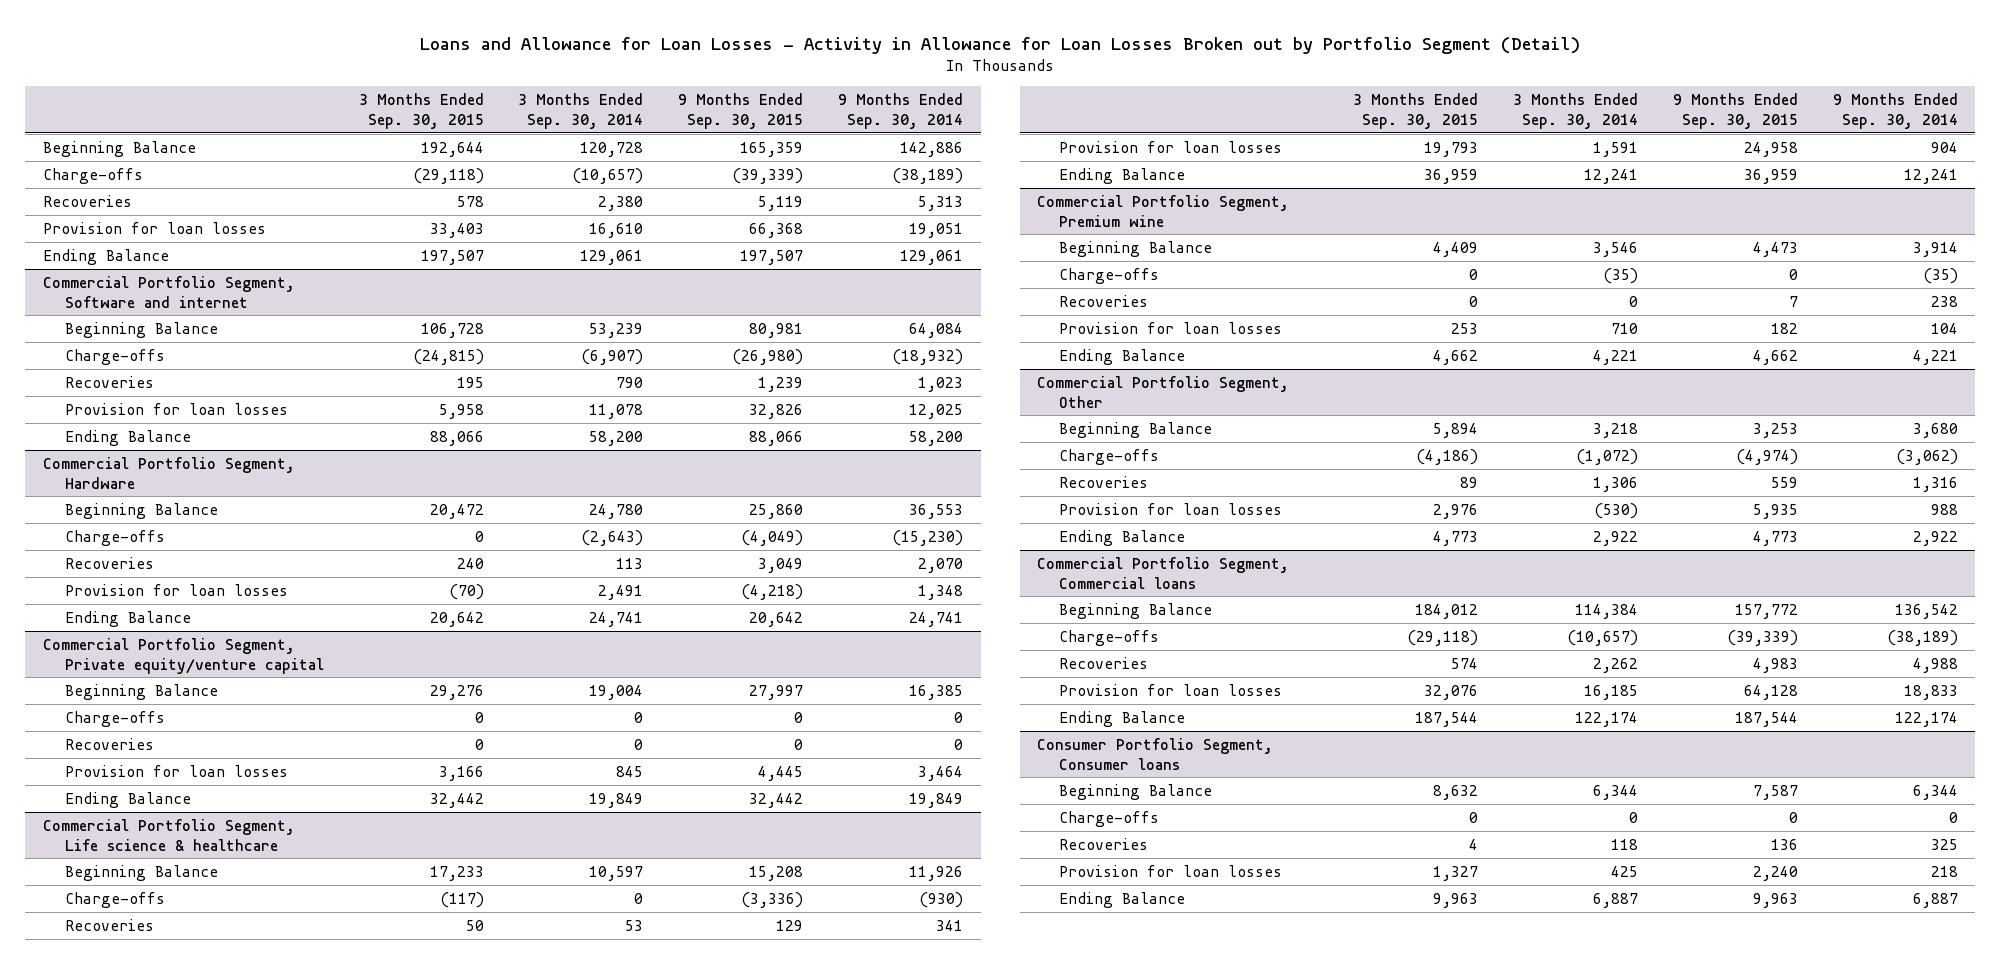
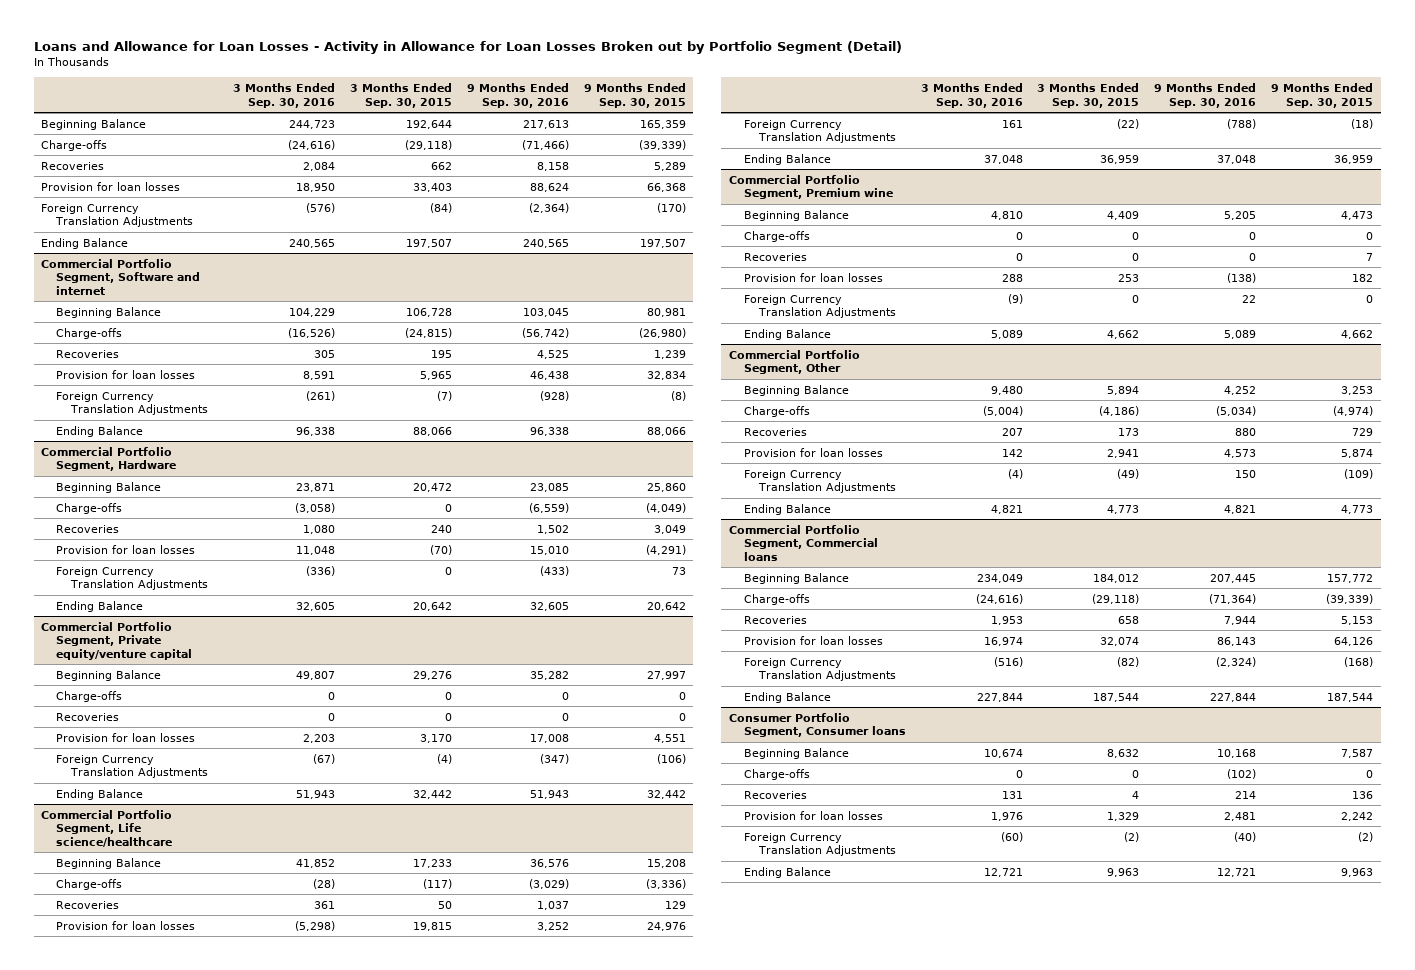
[518,92,644,129] 3 Months Ended Sep. 30, 2014 -> none
[838,92,964,129] 9 Months Ended Sep. 30, 2014 -> none
none -> [233,82,336,108] 3 Months Ended Sep. 30, 2016
none -> [467,82,570,108] 9 Months Ended Sep. 30, 2016
[456,195,484,207] 578 -> [431,161,453,170] 662
[758,195,804,211] 5,119 -> [654,161,687,171] 5,289
none -> [41,203,194,228] Foreign Currency Translation Adjustments
[438,403,484,419] 5,958 -> [420,370,453,380] 5,965
[749,403,804,419] 32,826 -> [647,370,687,380] 32,834
none -> [56,391,209,416] Foreign Currency Translation Adjustments
[741,583,804,600] (4,218) -> [646,544,687,555] (4,291)
none -> [56,566,209,591] Foreign Currency Translation Adjustments
[438,765,484,781] 3,166 -> [420,733,453,743] 3,170
[758,765,804,781] 4,445 -> [654,733,687,743] 4,551
none -> [56,754,209,779] Foreign Currency Translation Adjustments
[42,818,295,851] Commercial Portfolio Segment, Life science & healthcare -> [41,809,173,847] Commercial Portfolio Segment, Life science/healthcare
[1423,141,1478,157] 19,793 -> [413,921,453,931] 19,815
[1743,141,1798,157] 24,958 -> [647,921,687,931] 24,976
none -> [743,119,896,144] Foreign Currency Translation Adjustments
none -> [743,294,896,319] Foreign Currency Translation Adjustments
[1459,476,1478,488] 89 -> [1118,427,1140,436] 173
[1770,476,1798,488] 559 -> [1352,427,1374,436] 729
[1432,503,1478,519] 2,976 -> [1107,448,1140,458] 2,941
[1752,503,1798,519] 5,935 -> [1341,448,1374,458] 5,874
none -> [743,469,896,494] Foreign Currency Translation Adjustments
[1450,657,1478,669] 574 -> [1118,615,1140,624] 658
[1752,657,1798,673] 4,983 -> [1341,615,1374,625] 5,153
[1423,684,1478,700] 32,076 -> [1100,636,1140,646] 32,074
[1743,684,1798,700] 64,128 -> [1334,636,1374,646] 64,126
none -> [743,657,896,682] Foreign Currency Translation Adjustments
[1432,865,1478,881] 1,327 -> [1107,811,1140,821] 1,329
[1752,865,1798,881] 2,240 -> [1341,811,1374,821] 2,242
none -> [743,832,896,857] Foreign Currency Translation Adjustments

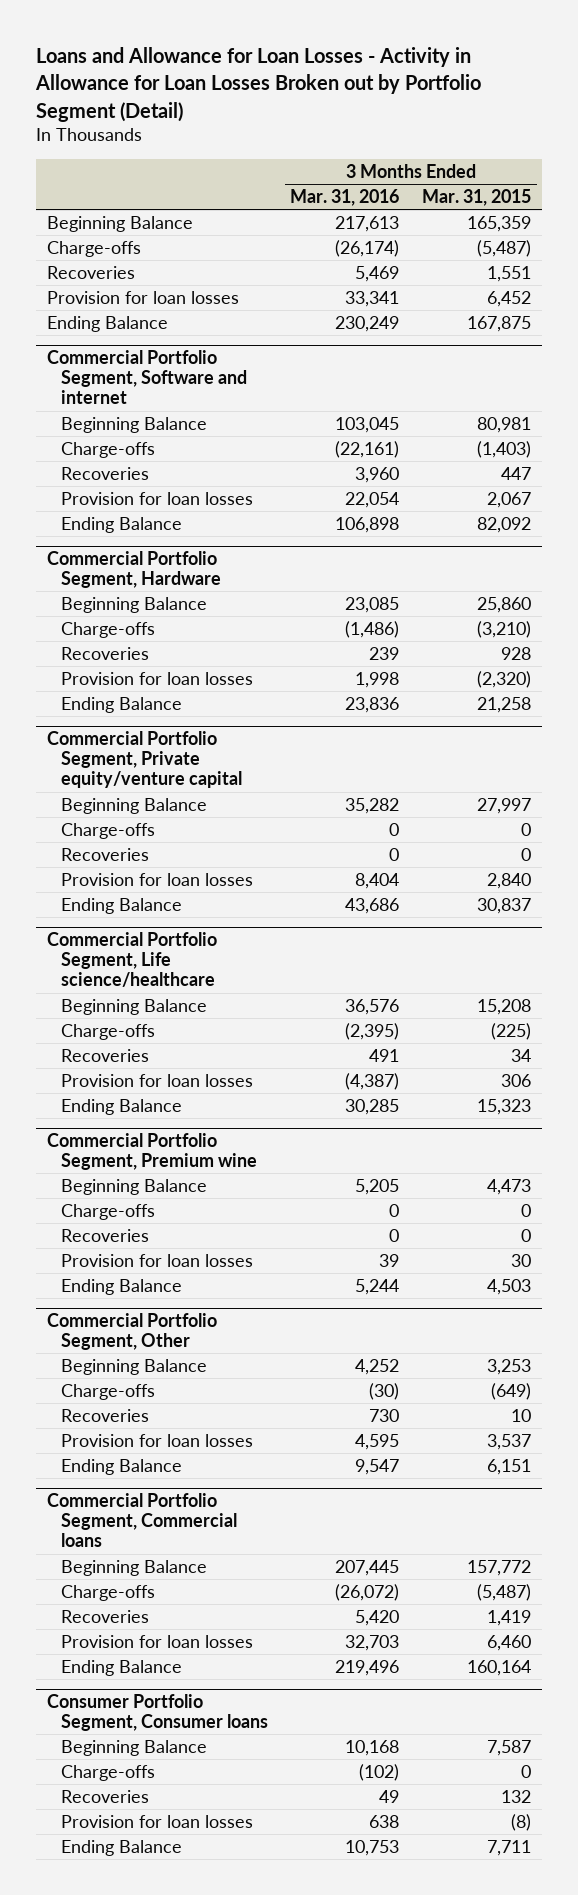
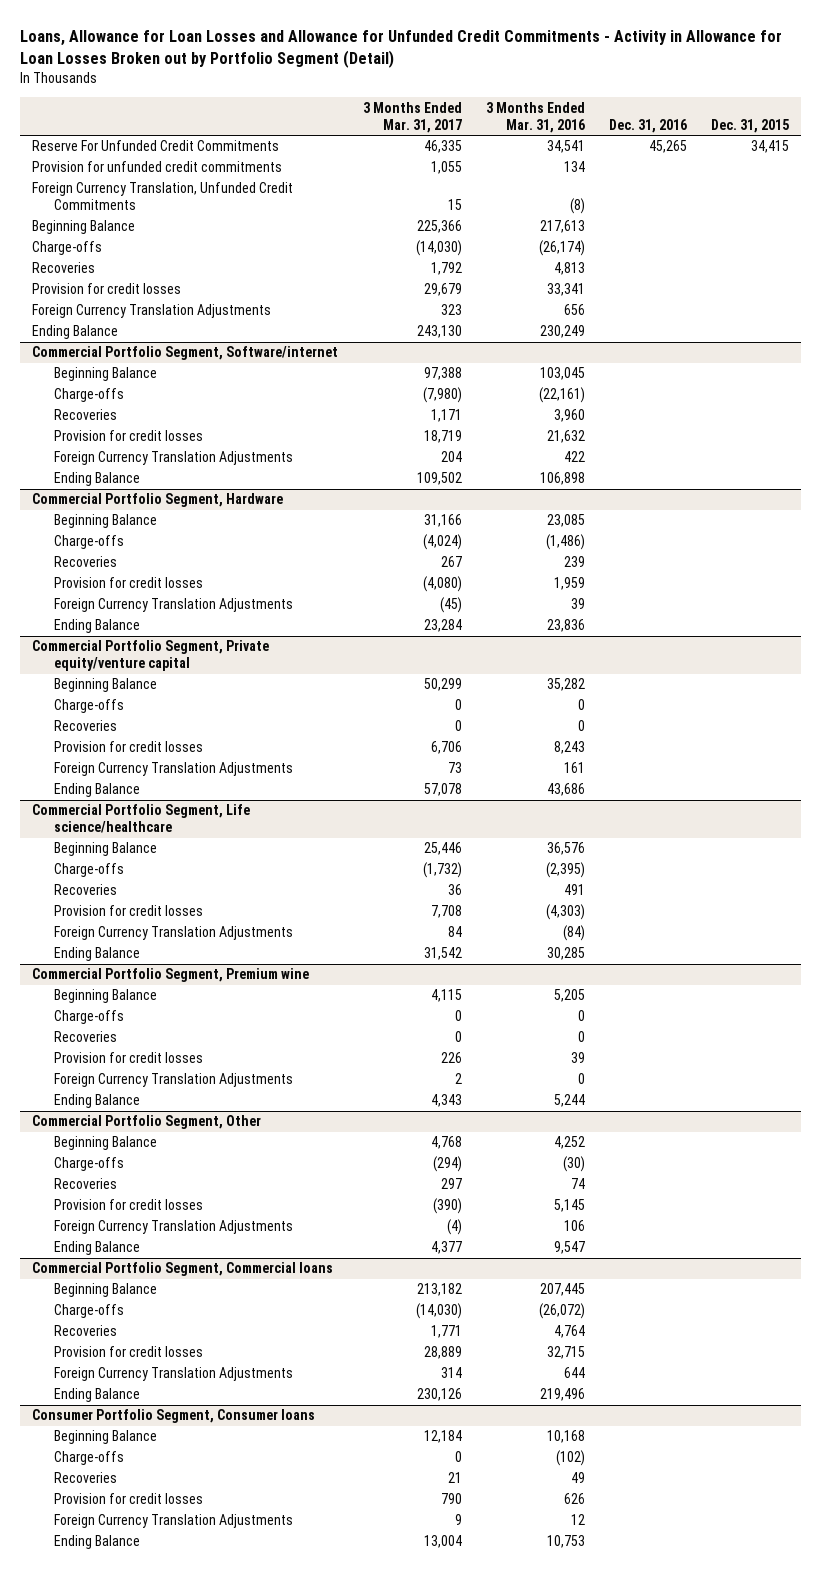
[34,47,481,122] Loans and Allowance for Loan Losses - Activity in Allowance for Loan Losses Broken out by Portfolio Segment (Detail) -> [20,30,783,69] Loans, Allowance for Loan Losses and Allowance for Unfunded Credit Commitments - Activity in Allowance for Loan Losses Broken out by Portfolio Segment (Detail)
[421,189,531,207] Mar. 31, 2015 -> none
none -> [362,101,462,133] 3 Months Ended Mar. 31, 2017
none -> [608,118,687,133] Dec. 31, 2016
none -> [711,118,790,133] Dec. 31, 2015
none -> [32,140,280,152] Reserve For Unfunded Credit Commitments
none -> [32,161,283,173] Provision for unfunded credit commitments
none -> [32,182,294,211] Foreign Currency Translation, Unfunded Credit Commitments
[355,265,400,282] 5,469 -> [553,262,585,276] 4,813
[47,290,240,304] Provision for loan losses -> [32,283,182,295] Provision for credit losses
none -> [32,304,272,319] Foreign Currency Translation Adjustments
[47,350,247,405] Commercial Portfolio Segment, Software and internet -> [32,346,339,361] Commercial Portfolio Segment, Software/internet
[60,491,253,505] Provision for loan losses -> [53,430,203,442] Provision for credit losses
[345,491,400,508] 22,054 -> [546,430,585,444] 21,632
none -> [53,451,293,466] Foreign Currency Translation Adjustments
[60,671,253,685] Provision for loan losses -> [53,577,203,589] Provision for credit losses
[355,671,400,688] 1,998 -> [553,577,585,591] 1,959
none -> [53,598,293,613] Foreign Currency Translation Adjustments
[60,872,253,886] Provision for loan losses -> [53,741,203,753] Provision for credit losses
[355,872,400,889] 8,404 -> [553,741,585,755] 8,243
none -> [53,762,293,777] Foreign Currency Translation Adjustments
[60,1073,253,1087] Provision for loan losses -> [53,905,203,917] Provision for credit losses
[345,1072,400,1090] (4,387) -> [545,904,585,921] (4,303)
none -> [53,926,293,941] Foreign Currency Translation Adjustments
[60,1253,253,1267] Provision for loan losses -> [53,1052,203,1064] Provision for credit losses
none -> [53,1073,293,1088] Foreign Currency Translation Adjustments
[369,1408,400,1422] 730 -> [570,1178,585,1190] 74
[60,1433,253,1447] Provision for loan losses -> [53,1199,203,1211] Provision for credit losses
[355,1433,400,1450] 4,595 -> [553,1199,585,1213] 5,145
none -> [53,1220,293,1235] Foreign Currency Translation Adjustments
[355,1609,400,1626] 5,420 -> [553,1325,585,1339] 4,764
[60,1634,253,1648] Provision for loan losses -> [53,1346,203,1358] Provision for credit losses
[345,1634,400,1651] 32,703 -> [546,1346,585,1360] 32,715
none -> [53,1367,293,1382] Foreign Currency Translation Adjustments
[60,1814,253,1828] Provision for loan losses -> [53,1493,203,1505] Provision for credit losses
[369,1814,400,1828] 638 -> [563,1493,585,1505] 626
none -> [53,1514,293,1529] Foreign Currency Translation Adjustments

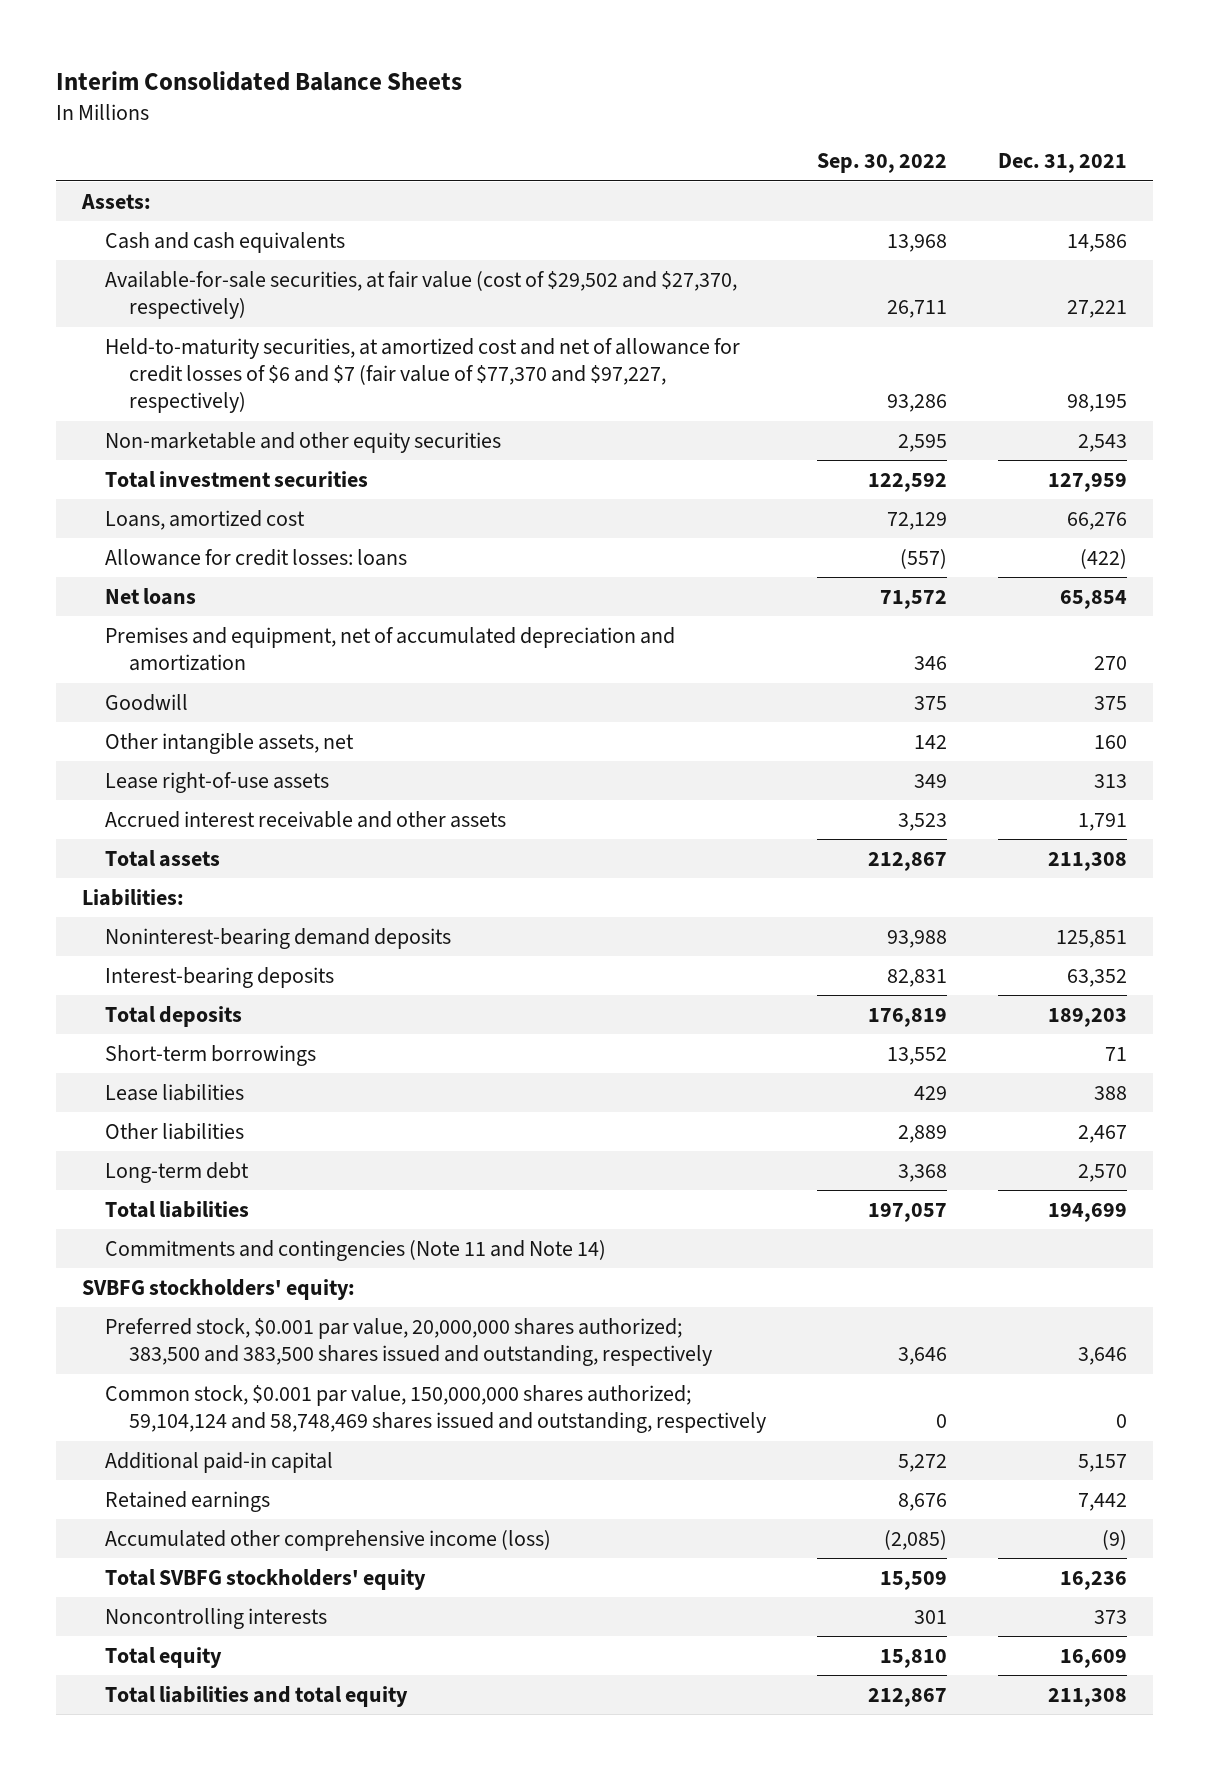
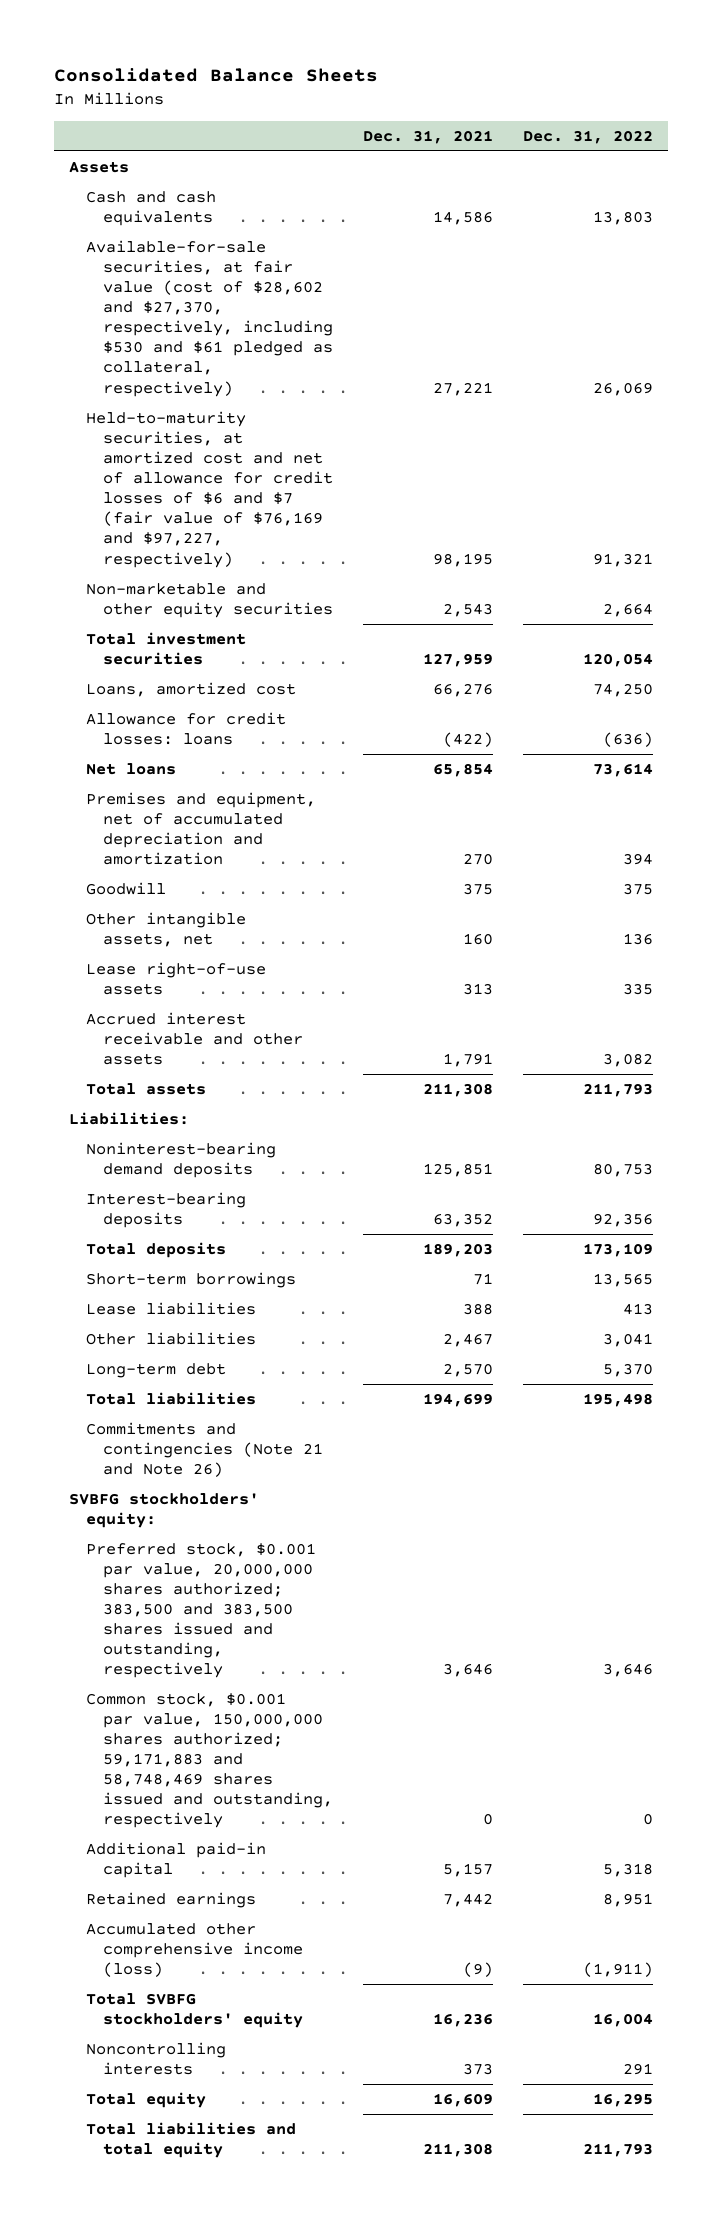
[55,70,462,91] Interim Consolidated Balance Sheets -> [54,67,379,82] Consolidated Balance Sheets
[817,153,948,174] Sep. 30, 2022 -> none
none -> [522,129,653,144] Dec. 31, 2022
[80,193,151,209] Assets: -> [69,161,130,174] Assets
[105,270,738,320] Available-for-sale securities, at fair value (cost of $29,502 and $27,370, respectively) -> [86,240,333,397] Available-for-sale securities, at fair value (cost of $28,602 and $27,370, respectively, including $530 and $61 pledged as collateral, respectively)
[105,337,741,414] Held-to-maturity securities, at amortized cost and net of allowance for credit losses of $6 and $7 (fair value of $77,370 and $97,227, respectively) -> [86,411,333,568] Held-to-maturity securities, at amortized cost and net of allowance for credit losses of $6 and $7 (fair value of $76,169 and $97,227, respectively)
[105,1239,607,1261] Commitments and contingencies (Note 11 and Note 14) -> [86,1422,323,1478] Commitments and contingencies (Note 21 and Note 26)
[105,1384,766,1434] Common stock, $0.001 par value, 150,000,000 shares authorized; 59,104,124 and 58,748,469 shares issued and outstanding, respectively -> [86,1693,333,1829] Common stock, $0.001 par value, 150,000,000 shares authorized; 59,171,883 and 58,748,469 shares issued and outstanding, respectively

